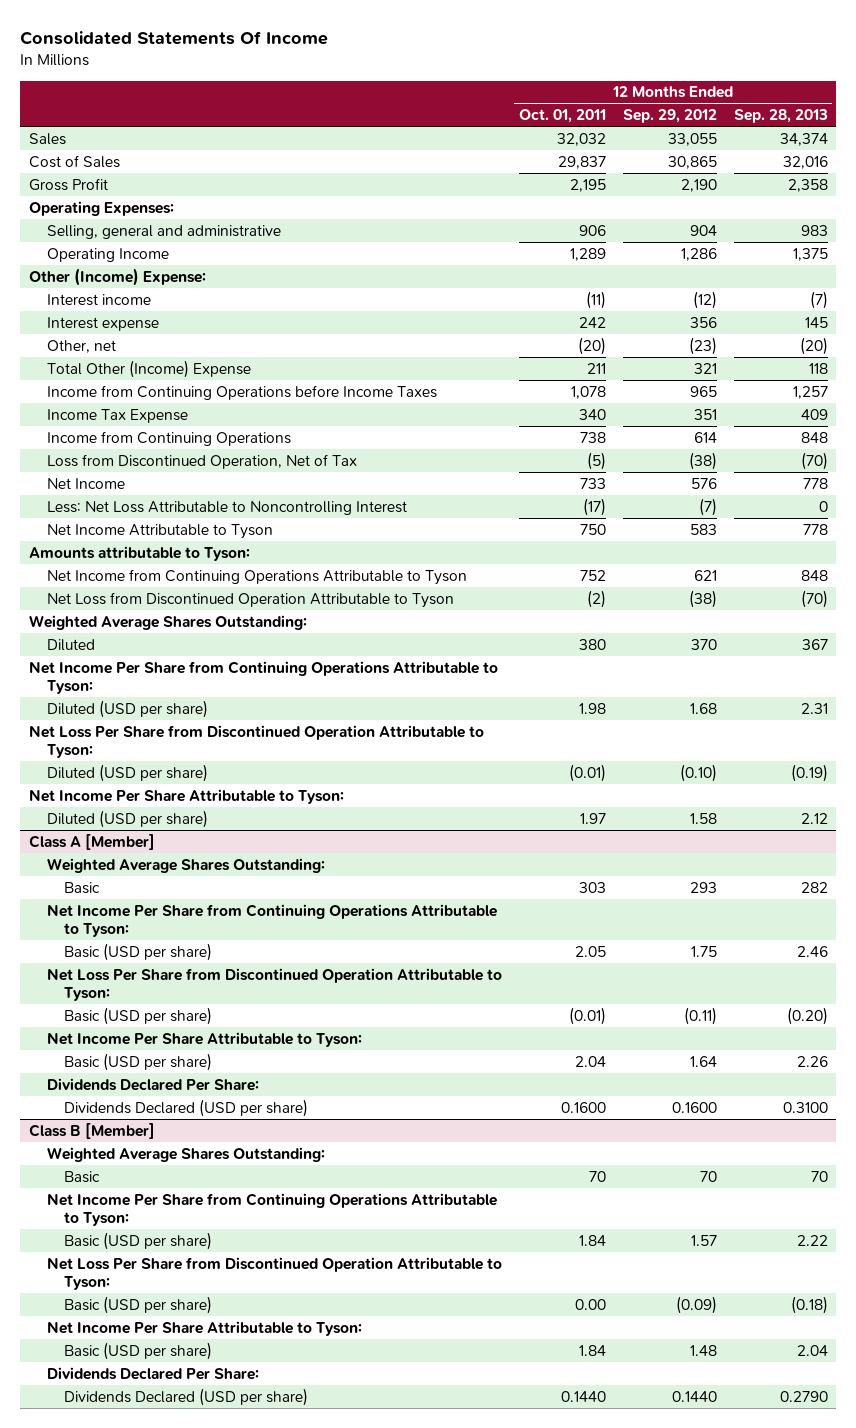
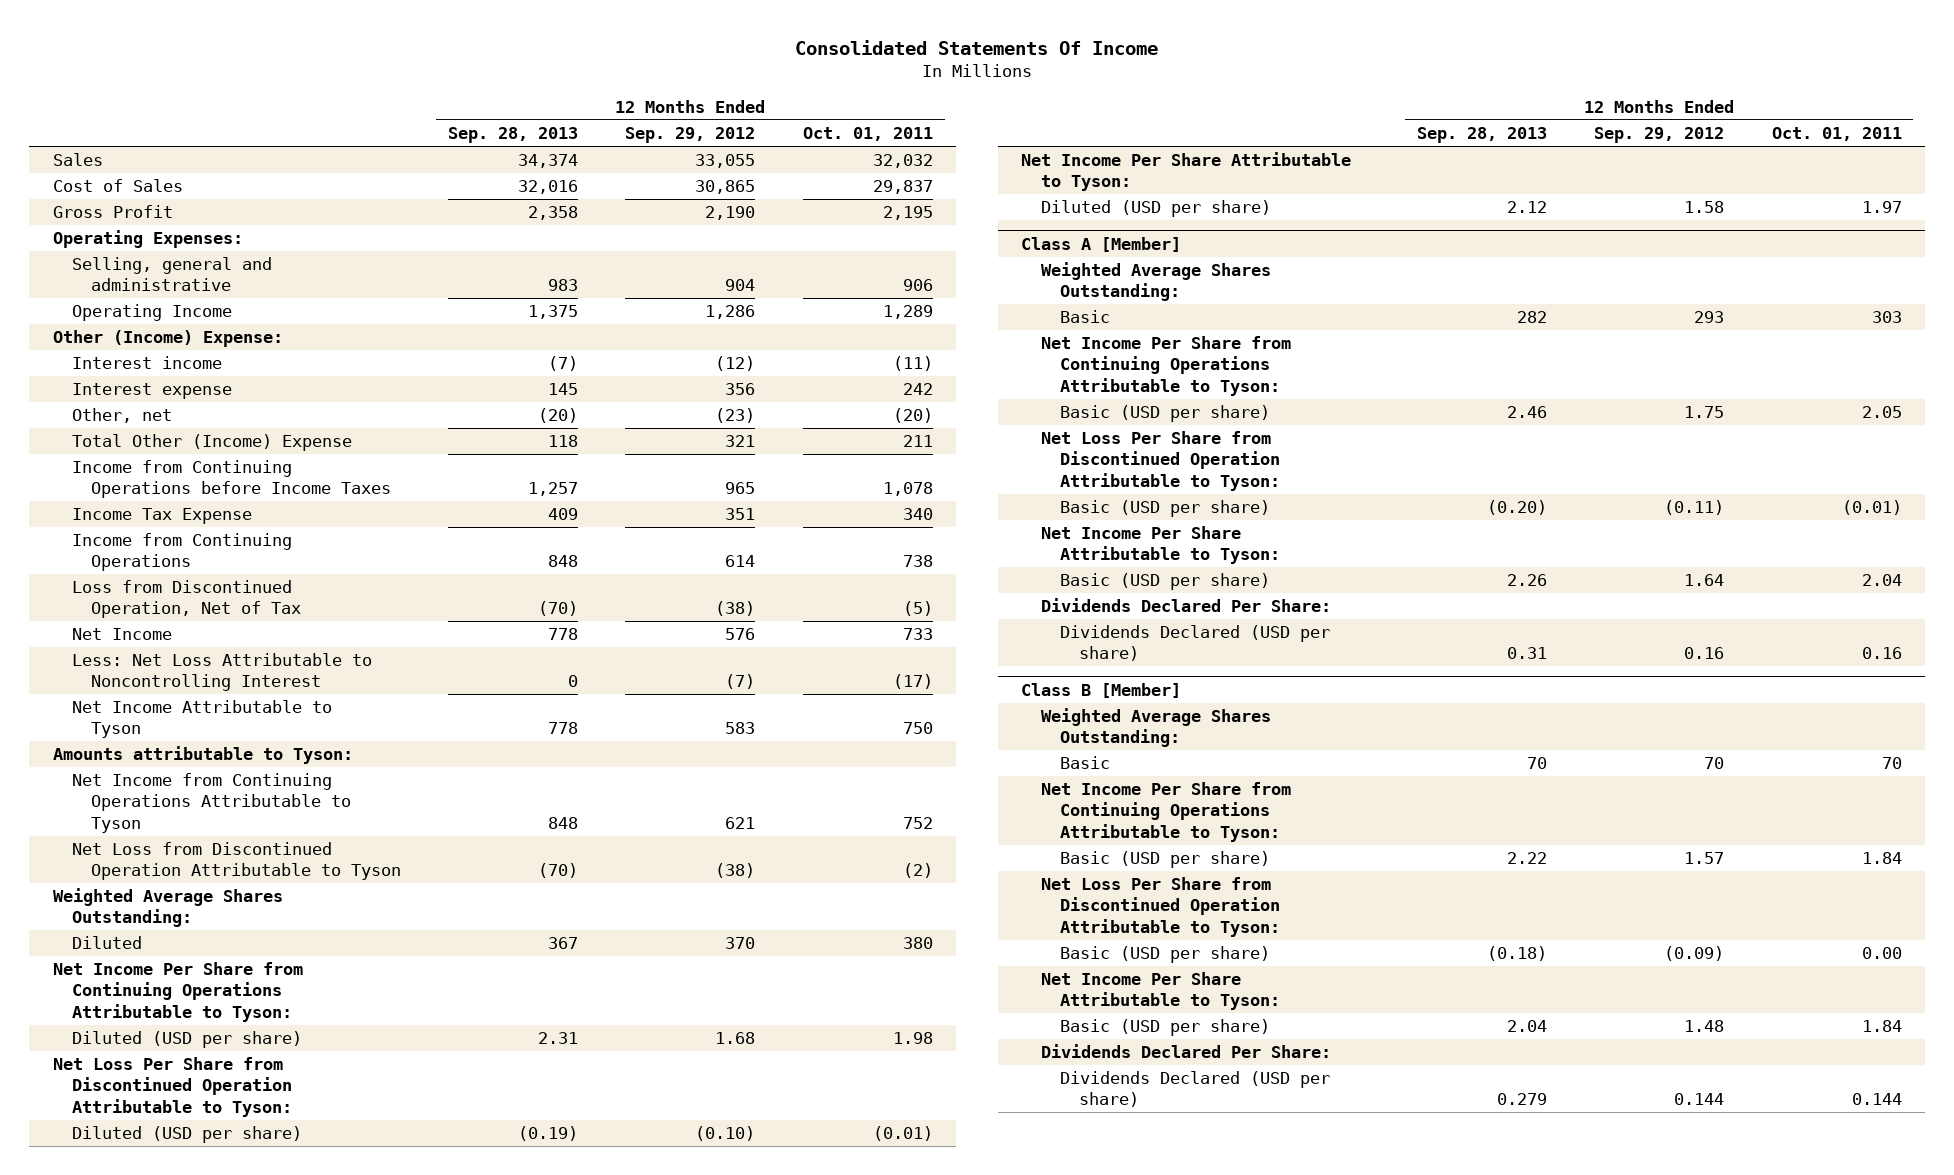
[560,1101,606,1113] 0.1600 -> [1861,647,1902,660] 0.16
[671,1101,717,1113] 0.1600 -> [1684,647,1725,660] 0.16
[782,1101,828,1113] 0.3100 -> [1507,647,1548,660] 0.31
[560,1390,606,1402] 0.1440 -> [1851,1093,1902,1106] 0.144
[671,1390,717,1402] 0.1440 -> [1674,1093,1725,1106] 0.144
[779,1390,828,1402] 0.2790 -> [1497,1093,1548,1106] 0.279

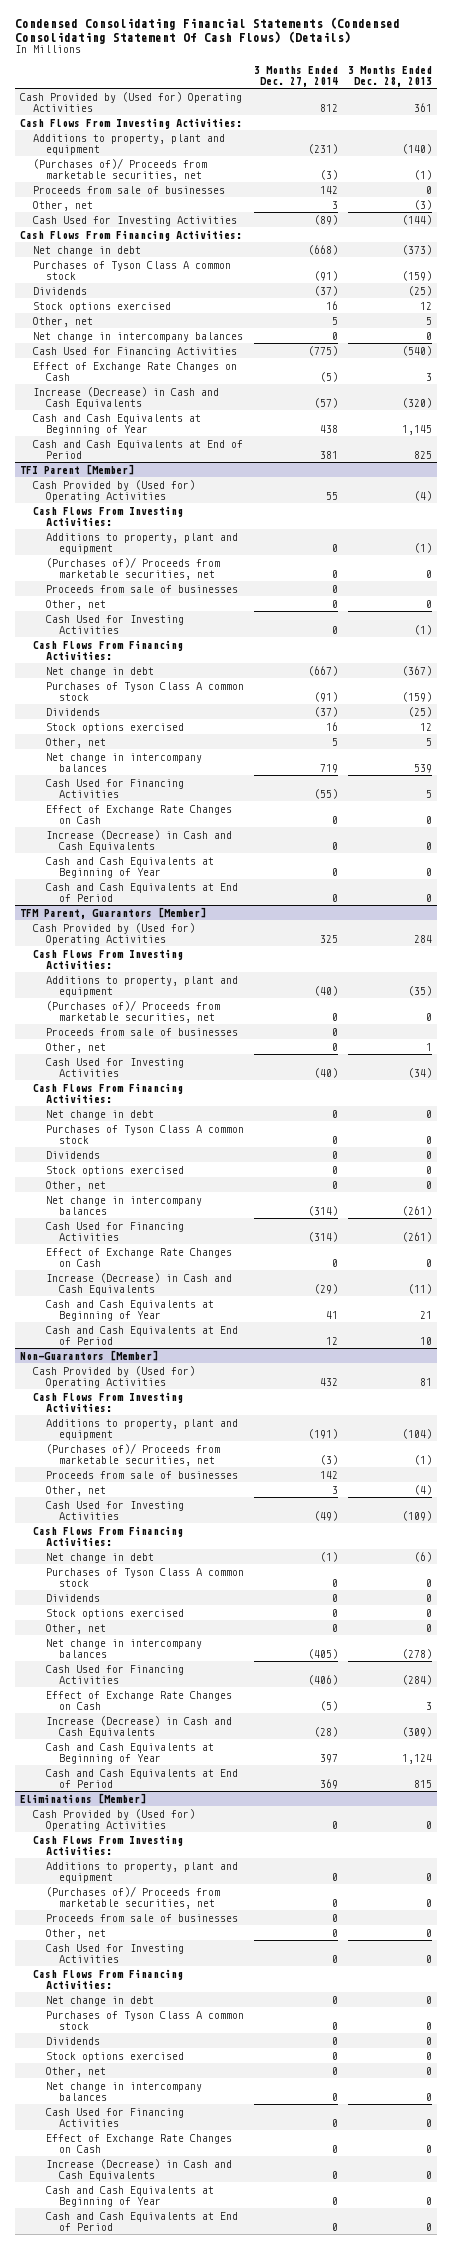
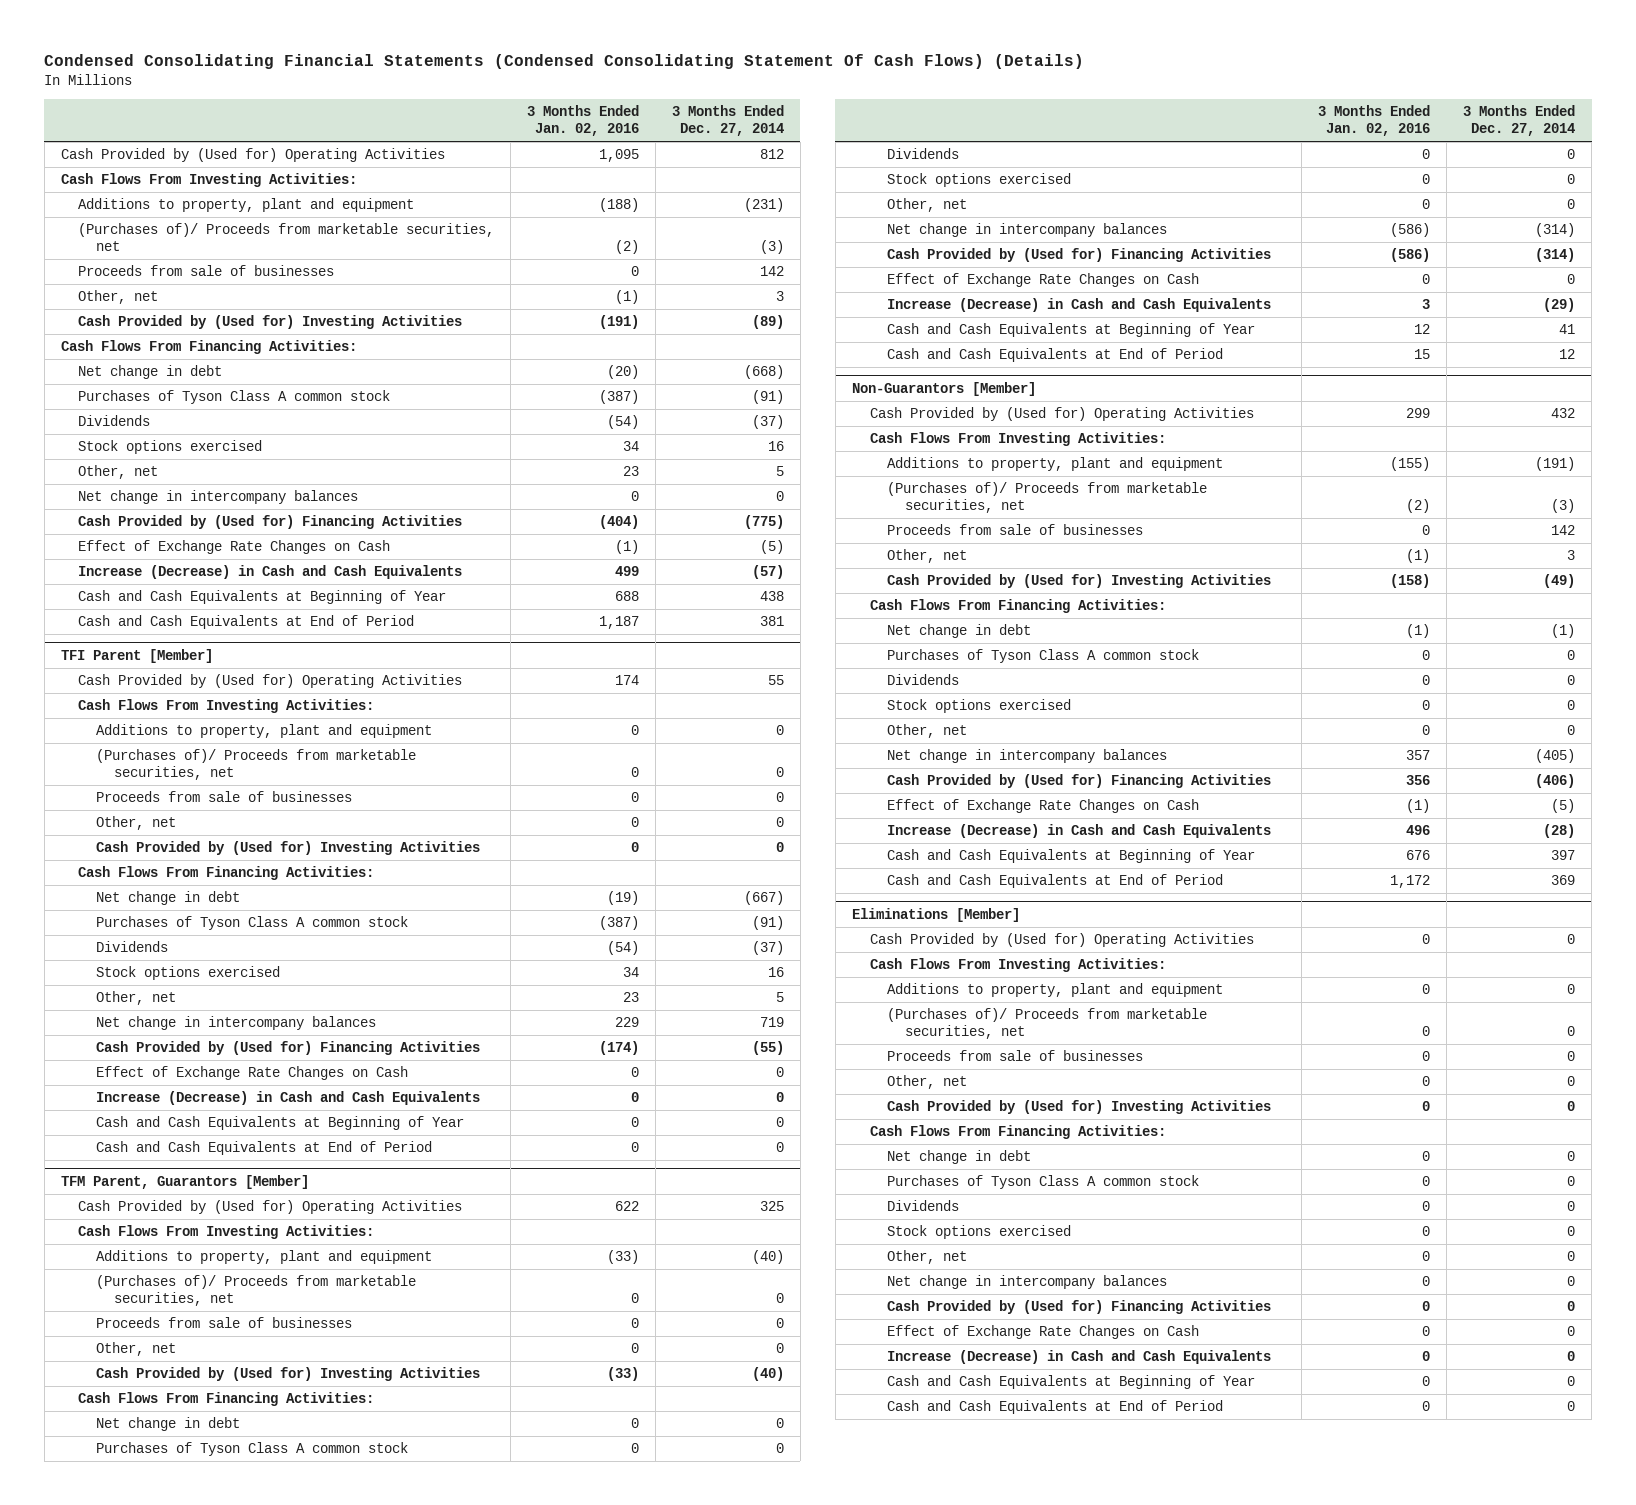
[348,65,433,87] 3 Months Ended Dec. 28, 2013 -> none
none -> [527,105,640,137] 3 Months Ended Jan. 02, 2016
[32,215,237,226] Cash Used for Investing Activities -> [78,315,463,330] Cash Provided by (Used for) Investing Activities
[32,346,237,357] Cash Used for Financing Activities -> [78,515,463,530] Cash Provided by (Used for) Financing Activities
[45,614,184,634] Cash Used for Investing Activities -> [95,841,480,856] Cash Provided by (Used for) Investing Activities
[45,778,184,798] Cash Used for Financing Activities -> [95,1041,480,1056] Cash Provided by (Used for) Financing Activities
[45,1057,184,1077] Cash Used for Investing Activities -> [95,1367,480,1382] Cash Provided by (Used for) Investing Activities
[45,1221,184,1241] Cash Used for Financing Activities -> [887,248,1272,263] Cash Provided by (Used for) Financing Activities
[45,1500,184,1520] Cash Used for Investing Activities -> [887,574,1272,589] Cash Provided by (Used for) Investing Activities
[45,1664,184,1684] Cash Used for Financing Activities -> [887,774,1272,789] Cash Provided by (Used for) Financing Activities
[45,1943,184,1963] Cash Used for Investing Activities -> [887,1100,1272,1115] Cash Provided by (Used for) Investing Activities
[45,2107,184,2127] Cash Used for Financing Activities -> [887,1300,1272,1315] Cash Provided by (Used for) Financing Activities

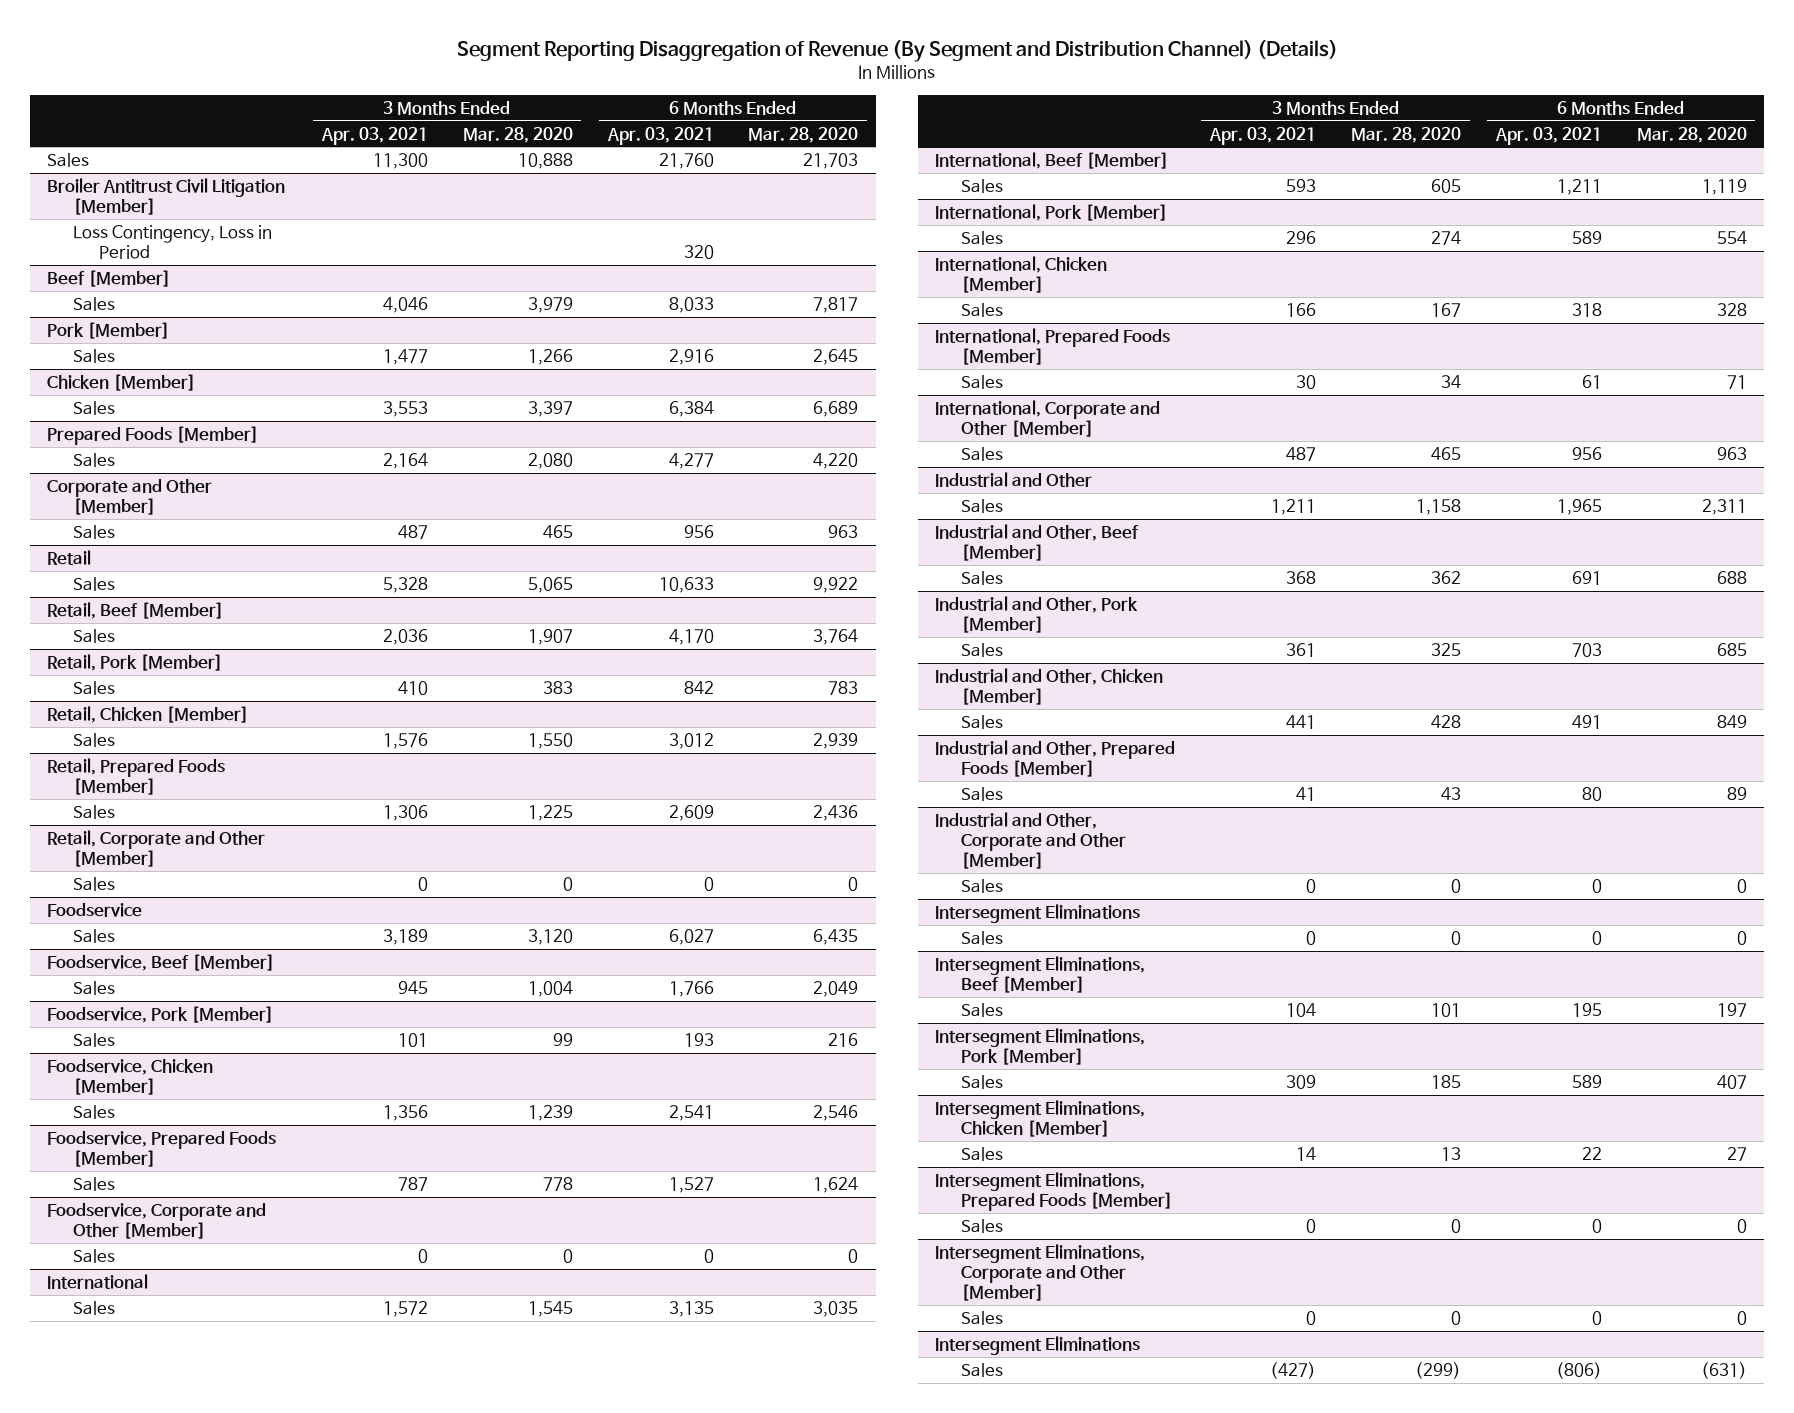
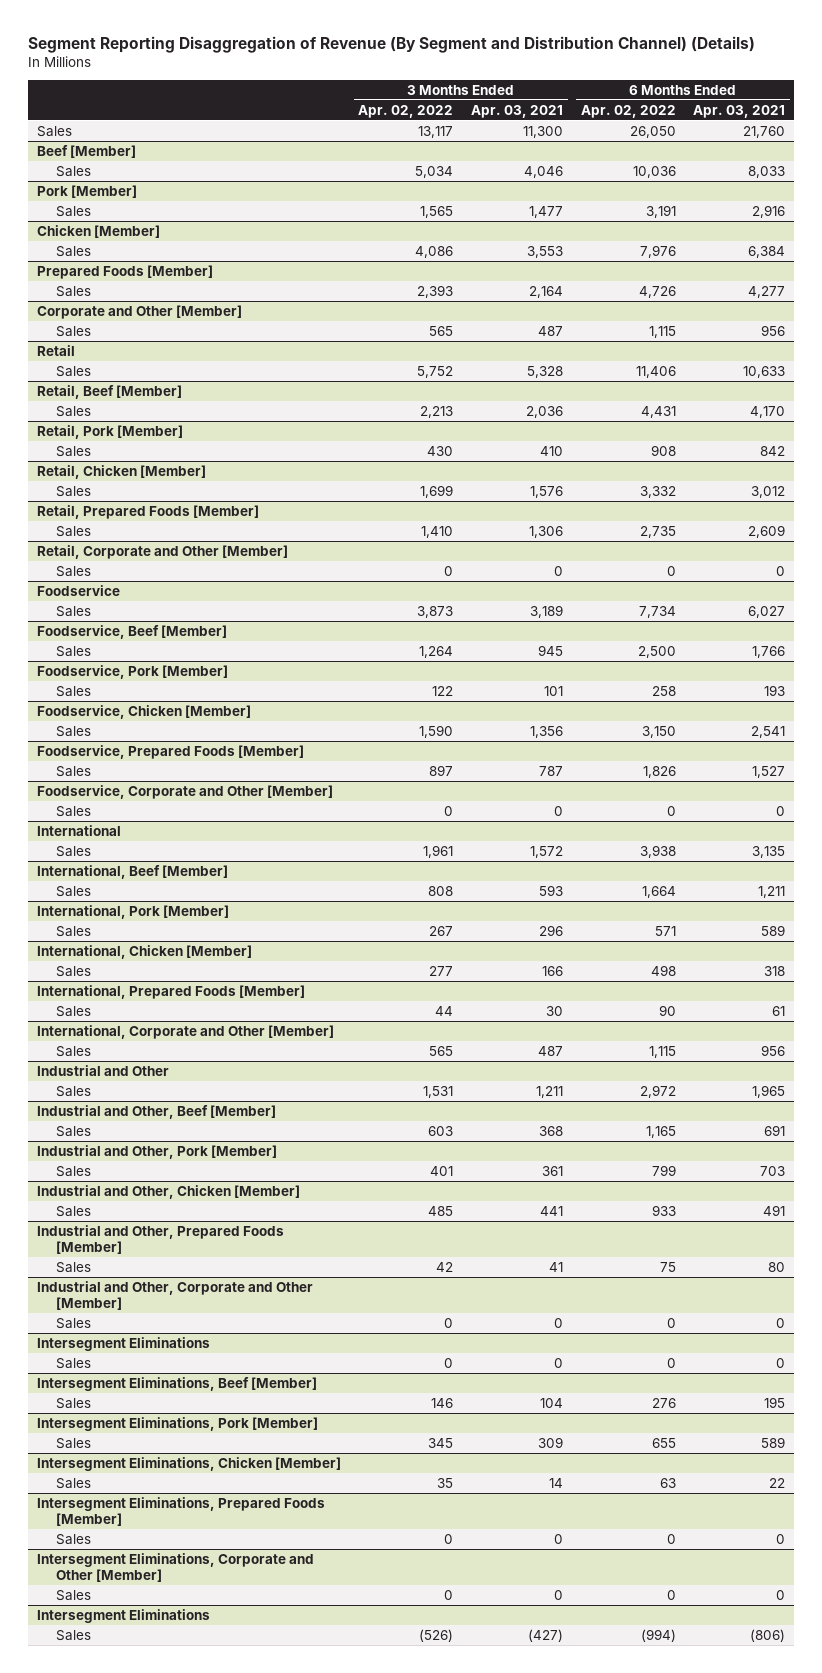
[462,126,573,143] Mar. 28, 2020 -> none
[748,126,859,143] Mar. 28, 2020 -> none
none -> [358,104,454,118] Apr. 02, 2022
none -> [580,104,676,118] Apr. 02, 2022
[46,177,285,216] Broiler Antitrust Civil Litigation [Member] -> none
[73,224,273,260] Loss Contingency, Loss in Period -> none

